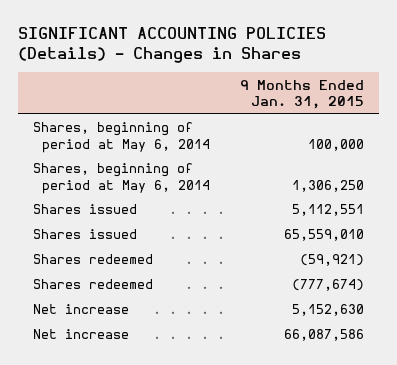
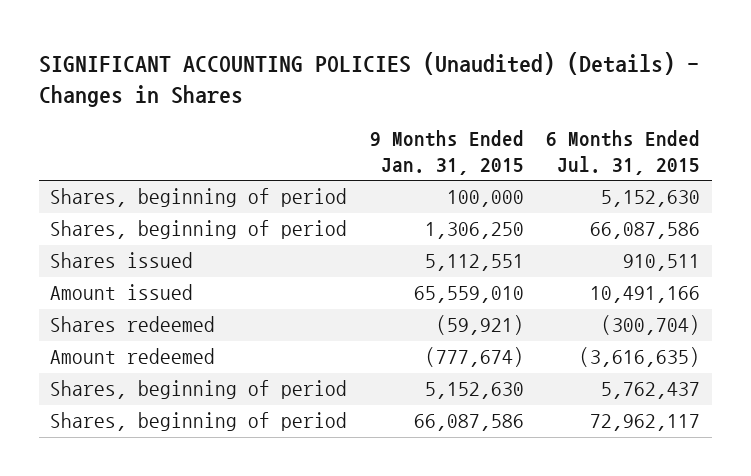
[18,26,327,64] SIGNIFICANT ACCOUNTING POLICIES (Details) - Changes in Shares -> [39,51,700,108] SIGNIFICANT ACCOUNTING POLICIES (Unaudited) (Details) - Changes in Shares
none -> [546,130,701,176] 6 Months Ended Jul. 31, 2015
[33,122,211,153] Shares, beginning of period at May 6, 2014 -> [50,188,348,208] Shares, beginning of period
[33,163,211,194] Shares, beginning of period at May 6, 2014 -> [50,220,348,240] Shares, beginning of period
[33,229,138,240] Shares issued -> [50,284,194,301] Amount issued
[33,279,154,290] Shares redeemed -> [50,348,216,365] Amount redeemed
[33,304,130,315] Net increase -> [50,380,348,400] Shares, beginning of period
[33,329,130,340] Net increase -> [50,412,348,432] Shares, beginning of period

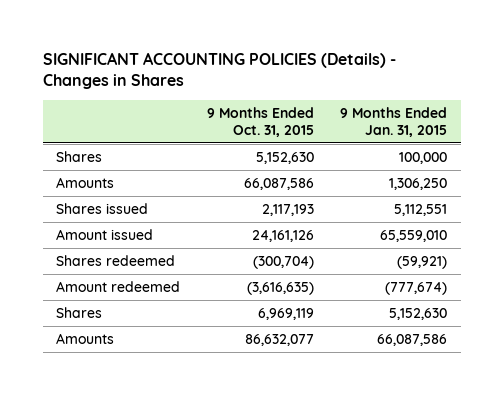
[39,51,700,108] SIGNIFICANT ACCOUNTING POLICIES (Unaudited) (Details) - Changes in Shares -> [42,51,396,90] SIGNIFICANT ACCOUNTING POLICIES (Details) - Changes in Shares
[546,130,701,176] 6 Months Ended Jul. 31, 2015 -> none
none -> [206,107,314,137] 9 Months Ended Oct. 31, 2015
[50,188,348,208] Shares, beginning of period -> [56,151,103,163] Shares
[50,220,348,240] Shares, beginning of period -> [56,177,115,189] Amounts
[50,380,348,400] Shares, beginning of period -> [56,307,103,319] Shares
[50,412,348,432] Shares, beginning of period -> [56,333,115,345] Amounts

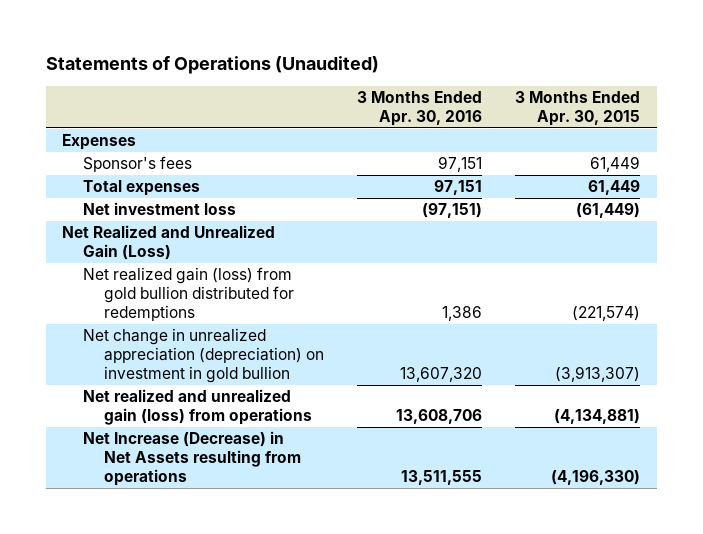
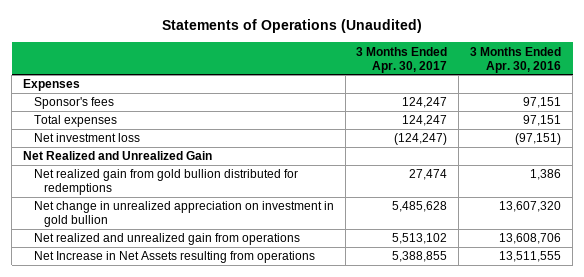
[515,90,641,126] 3 Months Ended Apr. 30, 2015 -> none
none -> [356,46,448,73] 3 Months Ended Apr. 30, 2017
[62,225,276,261] Net Realized and Unrealized Gain (Loss) -> [22,151,212,161] Net Realized and Unrealized Gain
[83,267,295,322] Net realized gain (loss) from gold bullion distributed for redemptions -> [33,169,298,196] Net realized gain from gold bullion distributed for redemptions
[83,328,325,384] Net change in unrealized appreciation (depreciation) on investment in gold bullion -> [33,201,334,228] Net change in unrealized appreciation on investment in gold bullion
[83,389,313,426] Net realized and unrealized gain (loss) from operations -> [33,233,300,246] Net realized and unrealized gain from operations
[83,431,302,487] Net Increase (Decrease) in Net Assets resulting from operations -> [33,251,315,264] Net Increase in Net Assets resulting from operations

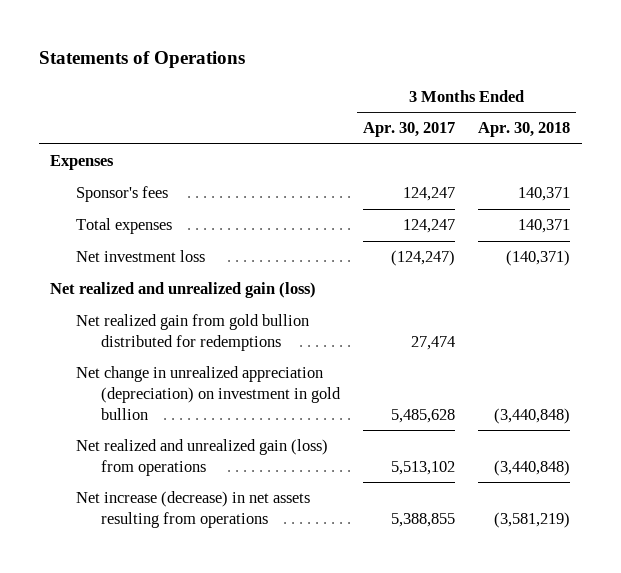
[162,19,423,34] Statements of Operations (Unaudited) -> [38,51,245,69] Statements of Operations
[470,46,562,73] 3 Months Ended Apr. 30, 2016 -> none
none -> [478,122,571,138] Apr. 30, 2018
[22,151,212,161] Net Realized and Unrealized Gain -> [50,282,317,299] Net realized and unrealized gain (loss)
[33,201,334,228] Net change in unrealized appreciation on investment in gold bullion -> [75,366,341,420] Net change in unrealized appreciation (depreciation) on investment in gold bullion
[33,233,300,246] Net realized and unrealized gain from operations -> [75,439,328,476] Net realized and unrealized gain (loss) from operations
[33,251,315,264] Net Increase in Net Assets resulting from operations -> [75,491,310,528] Net increase (decrease) in net assets resulting from operations

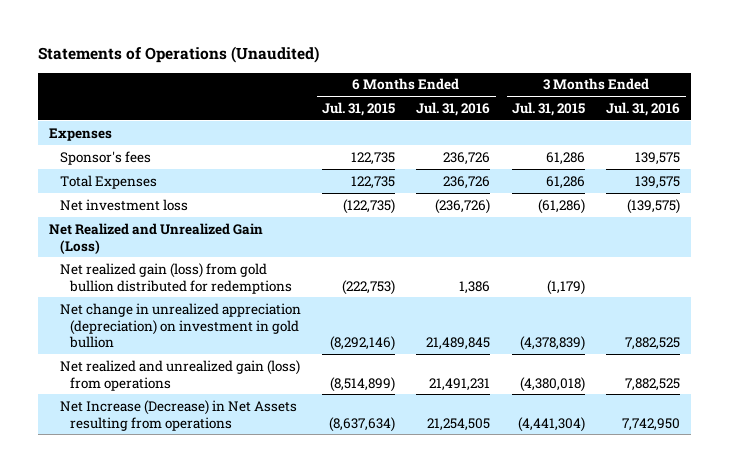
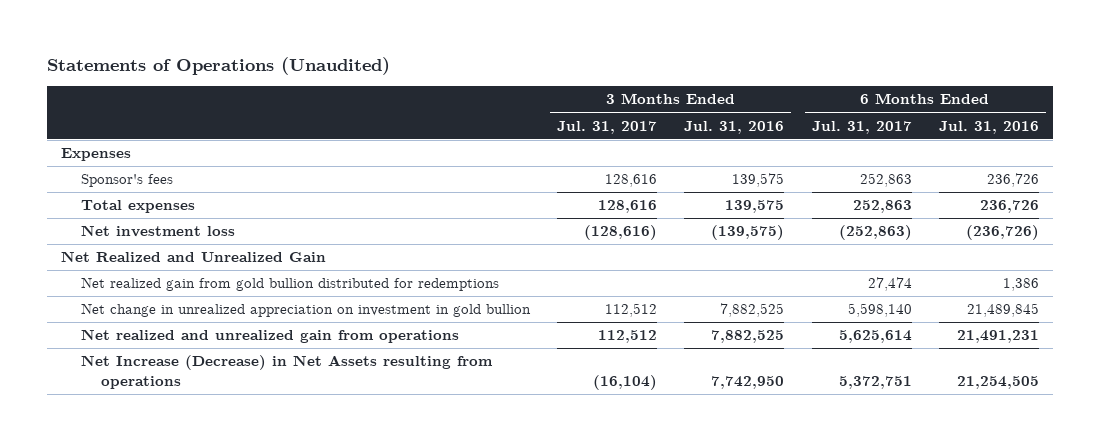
[321,101,395,116] Jul. 31, 2015 -> none
[511,101,585,116] Jul. 31, 2015 -> none
none -> [557,120,658,134] Jul. 31, 2017
none -> [811,120,912,134] Jul. 31, 2017
[59,174,157,189] Total Expenses -> [80,200,195,214] Total expenses
[48,222,263,254] Net Realized and Unrealized Gain (Loss) -> [60,251,326,263] Net Realized and Unrealized Gain
[59,262,293,294] Net realized gain (loss) from gold bullion distributed for redemptions -> [80,277,499,292] Net realized gain from gold bullion distributed for redemptions
[59,302,301,349] Net change in unrealized appreciation (depreciation) on investment in gold bullion -> [80,303,531,318] Net change in unrealized appreciation on investment in gold bullion
[59,359,300,391] Net realized and unrealized gain (loss) from operations -> [80,329,459,344] Net realized and unrealized gain from operations

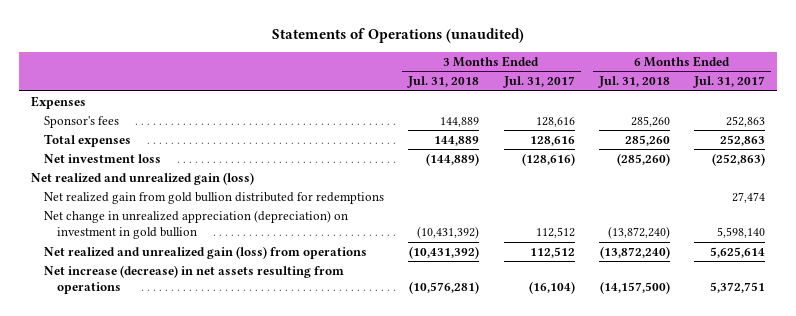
[46,56,390,75] Statements of Operations (Unaudited) -> [272,27,525,43] Statements of Operations (unaudited)
[684,120,785,134] Jul. 31, 2016 -> none
[938,120,1039,134] Jul. 31, 2016 -> none
none -> [407,76,480,89] Jul. 31, 2018
none -> [597,76,670,89] Jul. 31, 2018
[60,251,326,263] Net Realized and Unrealized Gain -> [30,171,254,185] Net realized and unrealized gain (loss)
[80,303,531,318] Net change in unrealized appreciation on investment in gold bullion -> [43,209,348,240] Net change in unrealized appreciation (depreciation) on investment in gold bullion
[80,329,459,344] Net realized and unrealized gain from operations -> [43,245,367,259] Net realized and unrealized gain (loss) from operations
[80,355,493,389] Net Increase (Decrease) in Net Assets resulting from operations -> [43,264,344,295] Net increase (decrease) in net assets resulting from operations

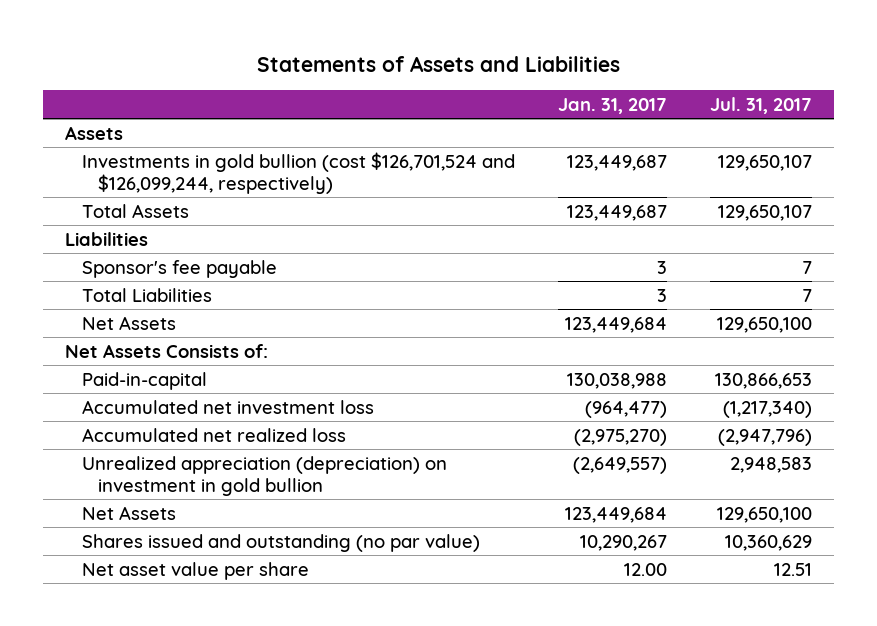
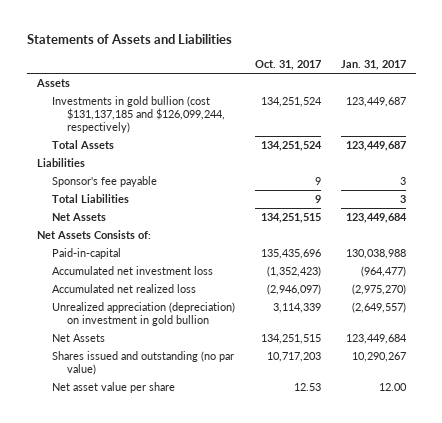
[710,96,813,114] Jul. 31, 2017 -> none
none -> [254,60,321,71] Oct. 31, 2017
[81,151,515,194] Investments in gold bullion (cost $126,701,524 and $126,099,244, respectively) -> [51,96,225,133] Investments in gold bullion (cost $131,137,185 and $126,099,244, respectively)

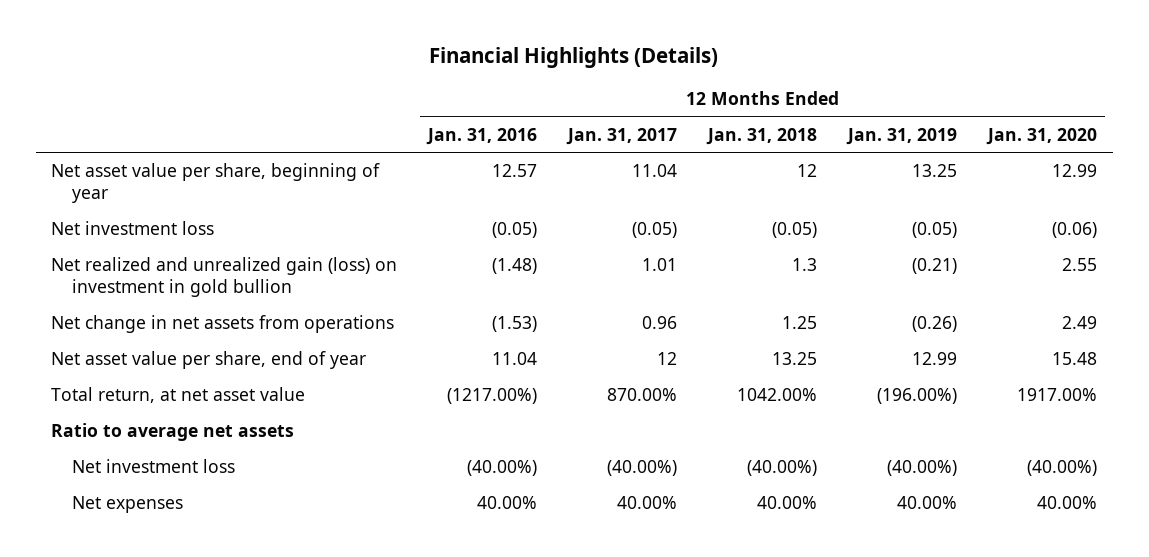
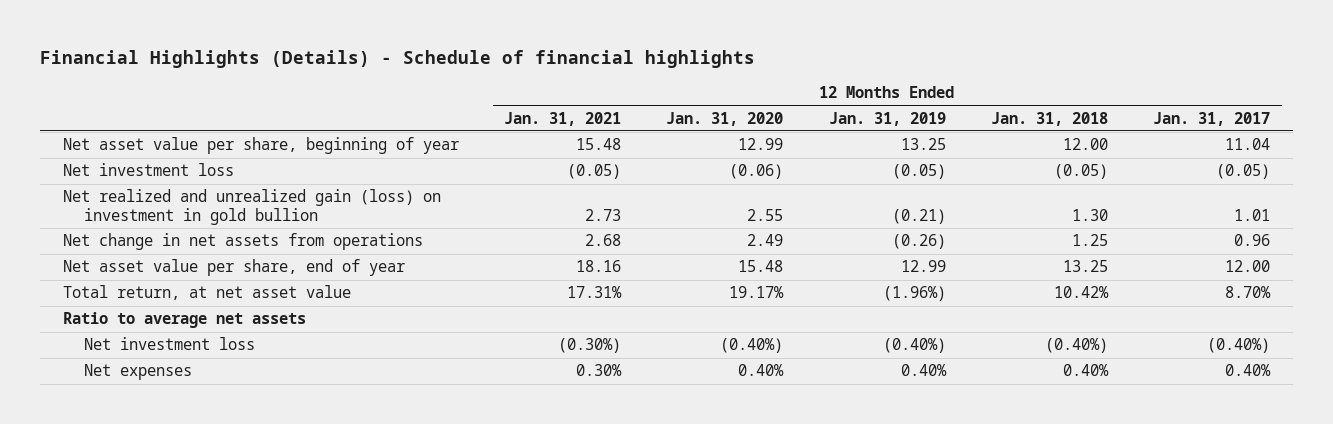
[429,47,719,69] Financial Highlights (Details) -> [40,50,756,69] Financial Highlights (Details) - Schedule of financial highlights
[426,127,538,145] Jan. 31, 2016 -> none
none -> [504,111,622,126] Jan. 31, 2021
[797,164,818,178] 12 -> [1062,138,1108,151] 12.00
[792,258,818,272] 1.3 -> [1071,208,1108,221] 1.30
[657,352,678,366] 12 -> [1225,260,1271,273] 12.00
[607,388,678,402] 870.00% -> [1225,286,1272,299] 8.70%
[737,388,818,402] 1042.00% -> [1053,286,1109,299] 10.42%
[877,388,958,405] (196.00%) -> [882,286,946,302] (1.96%)
[1017,388,1098,402] 1917.00% -> [729,286,785,299] 19.17%
[607,460,678,477] (40.00%) -> [1207,338,1271,354] (0.40%)
[747,460,818,477] (40.00%) -> [1044,338,1108,354] (0.40%)
[887,460,958,477] (40.00%) -> [882,338,946,354] (0.40%)
[1027,460,1098,477] (40.00%) -> [720,338,784,354] (0.40%)
[617,496,678,510] 40.00% -> [1225,364,1272,377] 0.40%
[757,496,818,510] 40.00% -> [1062,364,1109,377] 0.40%
[897,496,958,510] 40.00% -> [900,364,947,377] 0.40%
[1037,496,1098,510] 40.00% -> [738,364,785,377] 0.40%

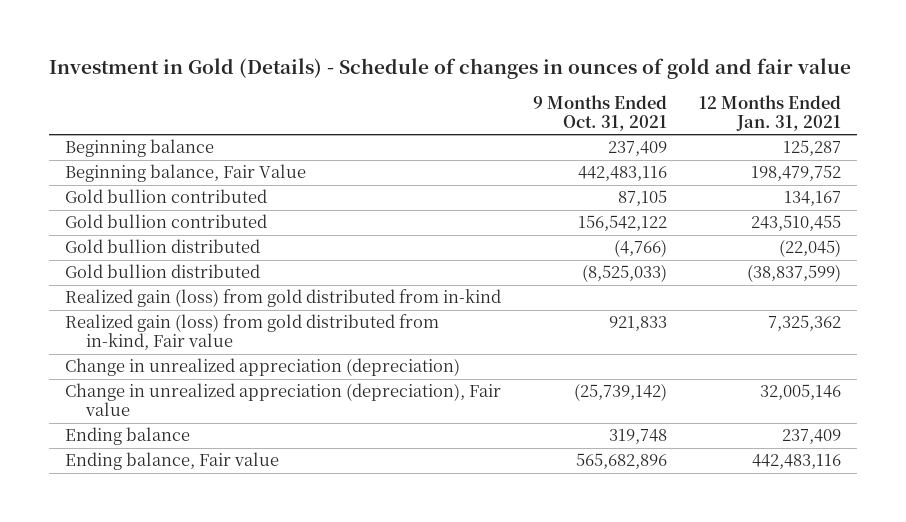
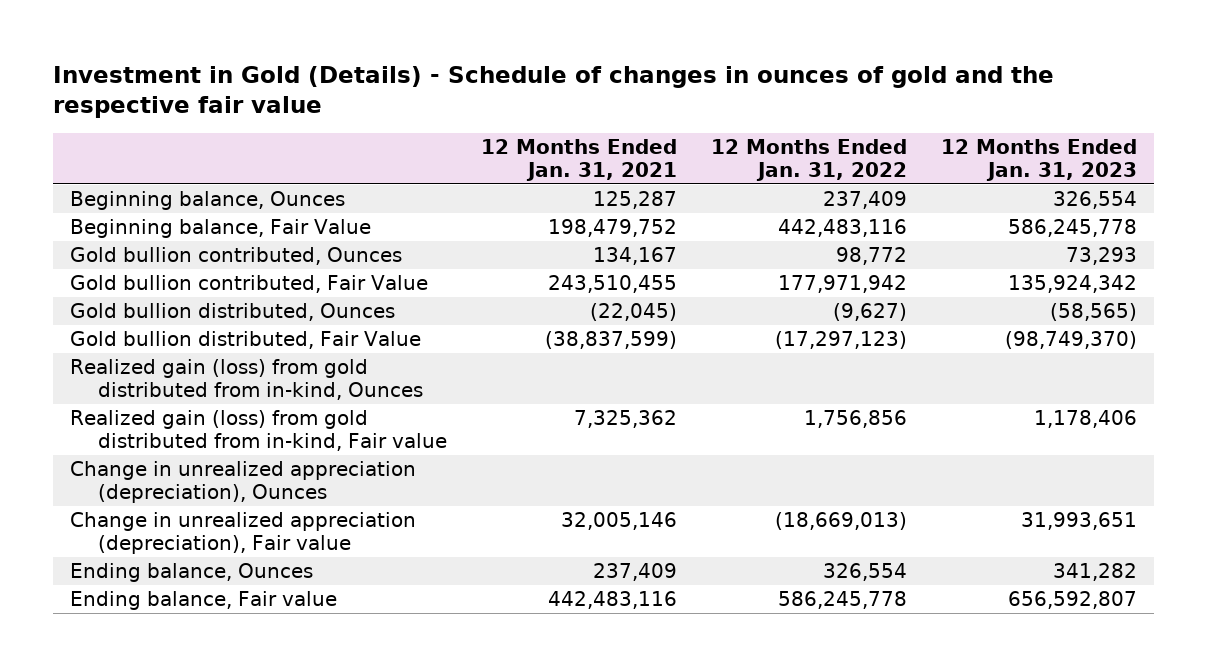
[48,58,851,80] Investment in Gold (Details) - Schedule of changes in ounces of gold and fair value -> [52,65,1054,119] Investment in Gold (Details) - Schedule of changes in ounces of gold and the respective fair value
[532,94,667,131] 9 Months Ended Oct. 31, 2021 -> none
none -> [711,139,908,181] 12 Months Ended Jan. 31, 2022
none -> [940,139,1137,181] 12 Months Ended Jan. 31, 2023
[64,139,214,158] Beginning balance -> [69,191,345,211] Beginning balance, Ounces
[64,189,267,204] Gold bullion contributed -> [69,247,402,266] Gold bullion contributed, Ounces
[64,214,267,229] Gold bullion contributed -> [69,275,428,294] Gold bullion contributed, Fair Value
[64,239,260,254] Gold bullion distributed -> [69,303,395,322] Gold bullion distributed, Ounces
[64,264,260,279] Gold bullion distributed -> [69,331,421,350] Gold bullion distributed, Fair Value
[64,289,501,308] Realized gain (loss) from gold distributed from in-kind -> [69,359,424,400] Realized gain (loss) from gold distributed from in-kind, Ounces
[64,358,460,377] Change in unrealized appreciation (depreciation) -> [69,461,416,503] Change in unrealized appreciation (depreciation), Ounces
[64,427,190,446] Ending balance -> [69,563,313,583] Ending balance, Ounces

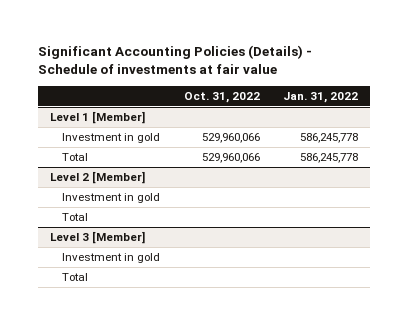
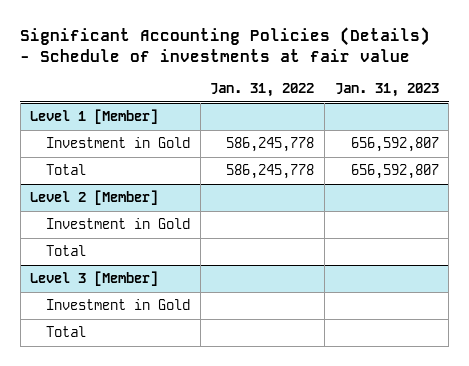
[183,92,260,104] Oct. 31, 2022 -> none
none -> [334,83,439,98] Jan. 31, 2023
[61,133,160,144] Investment in gold -> [46,136,191,148] Investment in Gold
[61,193,160,204] Investment in gold -> [46,217,191,229] Investment in Gold
[61,253,160,264] Investment in gold -> [46,298,191,310] Investment in Gold

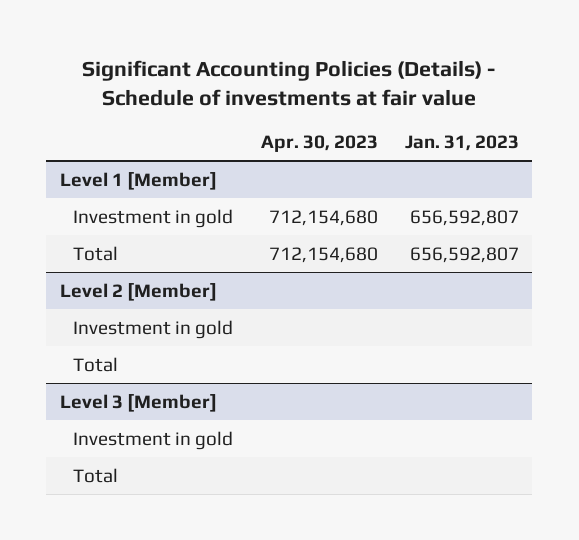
[210,83,315,98] Jan. 31, 2022 -> none
none -> [260,135,378,153] Apr. 30, 2023
[46,136,191,148] Investment in Gold -> [73,208,234,228] Investment in gold
[46,217,191,229] Investment in Gold -> [73,319,234,339] Investment in gold
[46,298,191,310] Investment in Gold -> [73,430,234,450] Investment in gold

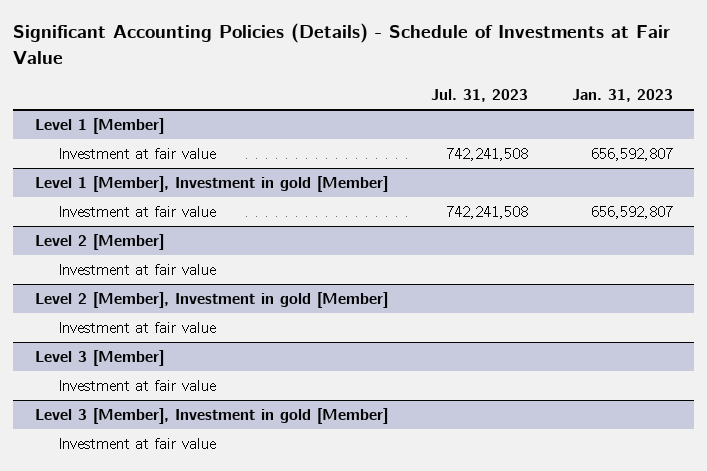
[82,59,496,106] Significant Accounting Policies (Details) - Schedule of investments at fair value -> [13,23,671,64] Significant Accounting Policies (Details) - Schedule of Investments at Fair Value
[260,135,378,153] Apr. 30, 2023 -> none
none -> [431,89,529,103] Jul. 31, 2023
[73,208,234,228] Investment in gold -> [57,148,216,160] Investment at fair value
none -> [34,176,388,193] Level 1 [Member], Investment in gold [Member]
[73,245,119,261] Total -> [57,206,216,218] Investment at fair value
[73,356,119,372] Total -> none
[73,319,234,339] Investment in gold -> [57,264,216,276] Investment at fair value
none -> [34,292,388,309] Level 2 [Member], Investment in gold [Member]
none -> [57,322,216,334] Investment at fair value
[73,467,119,483] Total -> none
[73,430,234,450] Investment in gold -> [57,380,216,392] Investment at fair value
none -> [34,408,388,425] Level 3 [Member], Investment in gold [Member]
none -> [57,438,216,450] Investment at fair value

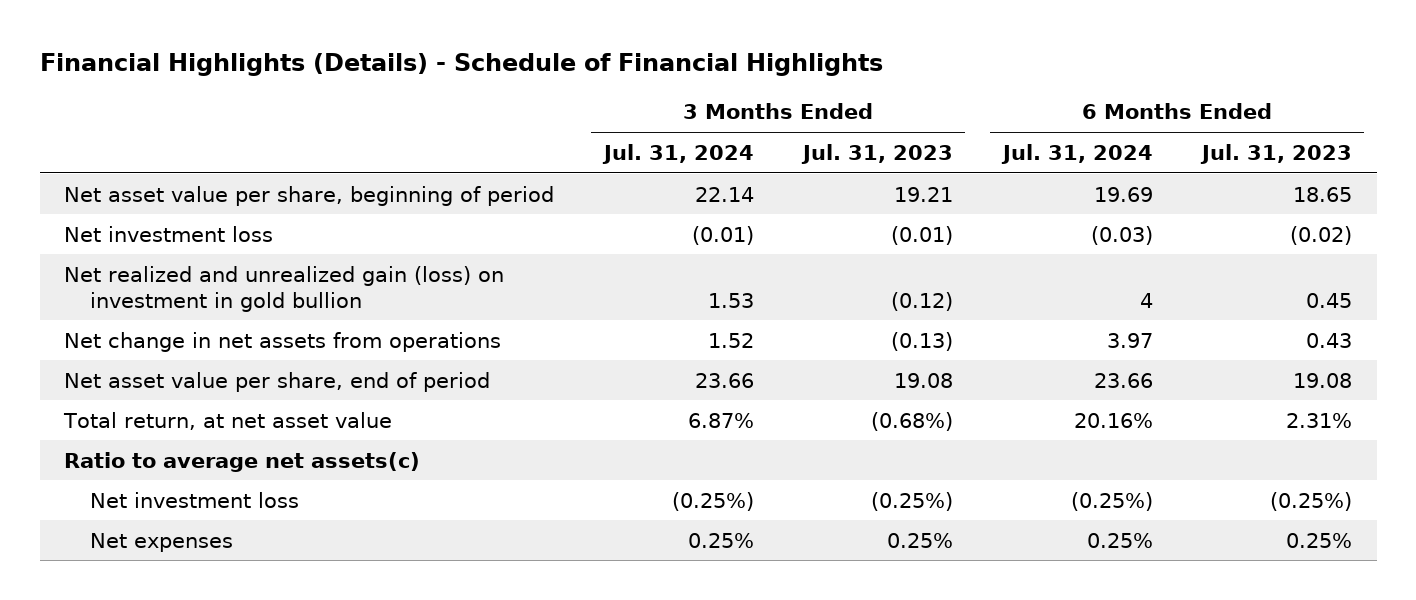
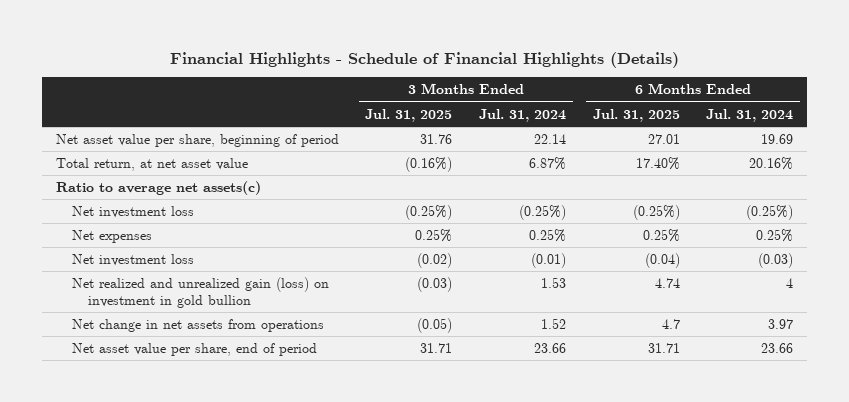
[39,53,883,77] Financial Highlights (Details) - Schedule of Financial Highlights -> [169,51,679,68] Financial Highlights - Schedule of Financial Highlights (Details)
[801,143,954,164] Jul. 31, 2023 -> none
[1199,143,1352,164] Jul. 31, 2023 -> none
none -> [365,108,453,122] Jul. 31, 2025
none -> [592,108,680,122] Jul. 31, 2025
[64,225,274,242] Net investment loss -> [71,253,194,266] Net investment loss
[64,265,505,312] Net realized and unrealized gain (loss) on investment in gold bullion -> [71,276,329,308] Net realized and unrealized gain (loss) on investment in gold bullion
[64,331,502,352] Net change in net assets from operations -> [71,318,324,332] Net change in net assets from operations
[64,371,491,392] Net asset value per share, end of period -> [71,342,317,356] Net asset value per share, end of period

